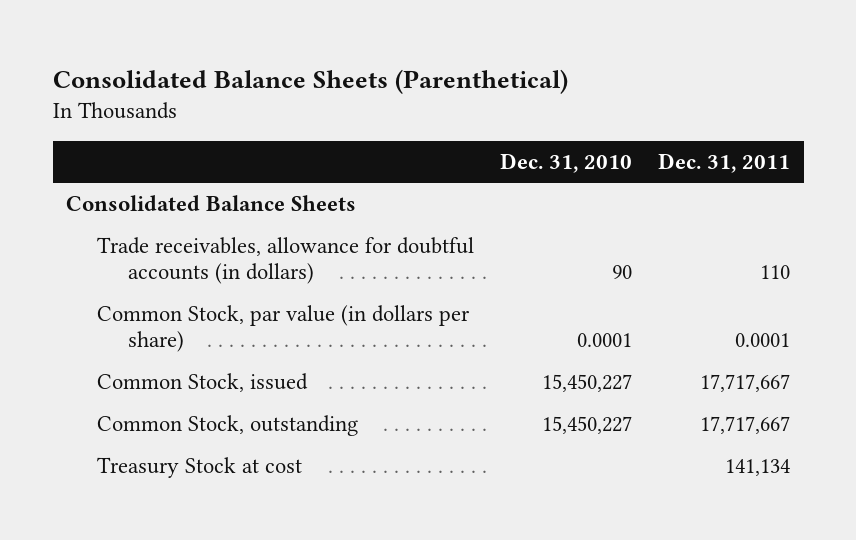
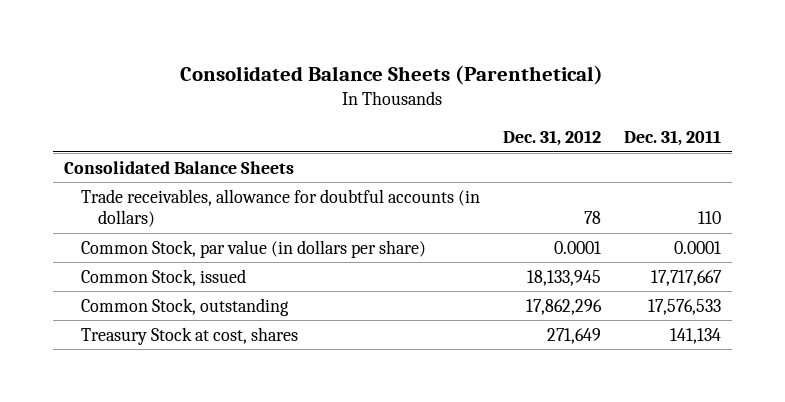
[500,152,633,173] Dec. 31, 2010 -> none
none -> [502,130,601,147] Dec. 31, 2012
[700,416,791,435] 17,717,667 -> [647,298,721,315] 17,576,533
[96,457,302,479] Treasury Stock at cost -> [81,326,299,345] Treasury Stock at cost, shares

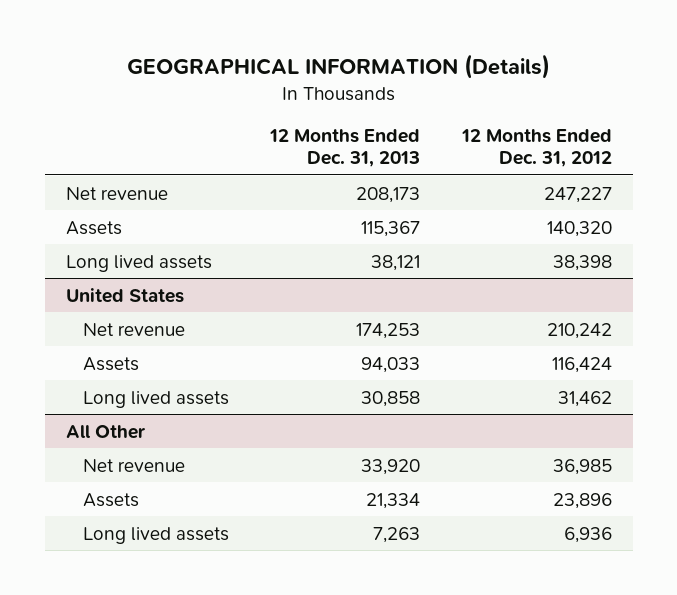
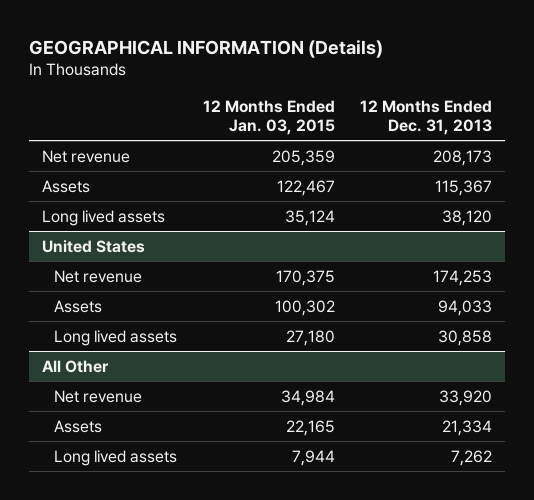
[460,129,612,168] 12 Months Ended Dec. 31, 2012 -> none
none -> [202,100,335,135] 12 Months Ended Jan. 03, 2015
[371,254,421,271] 38,121 -> [442,209,493,226] 38,120
[373,526,421,543] 7,263 -> [451,449,493,466] 7,262

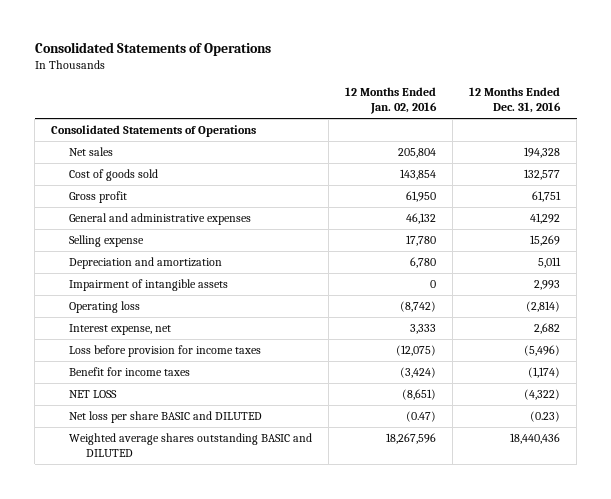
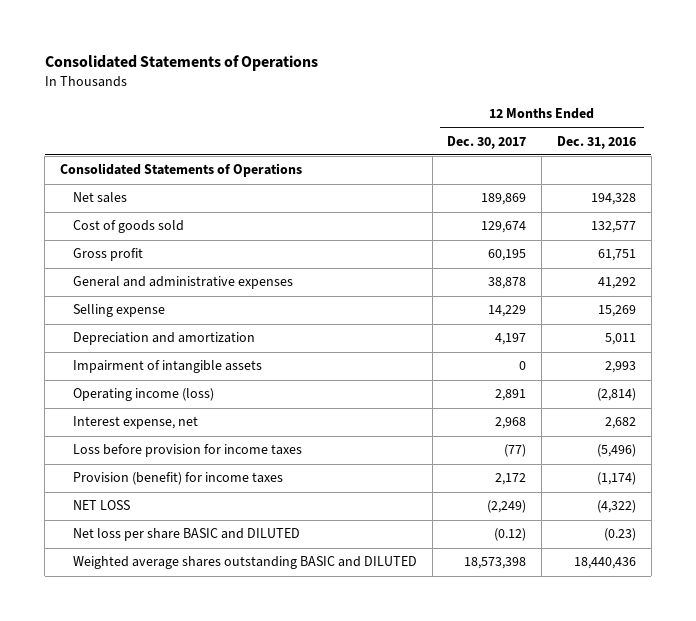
[344,87,437,115] 12 Months Ended Jan. 02, 2016 -> none
none -> [447,135,527,149] Dec. 30, 2017
[68,301,140,314] Operating loss -> [72,388,214,402] Operating income (loss)
[68,367,190,377] Benefit for income taxes -> [72,472,283,486] Provision (benefit) for income taxes

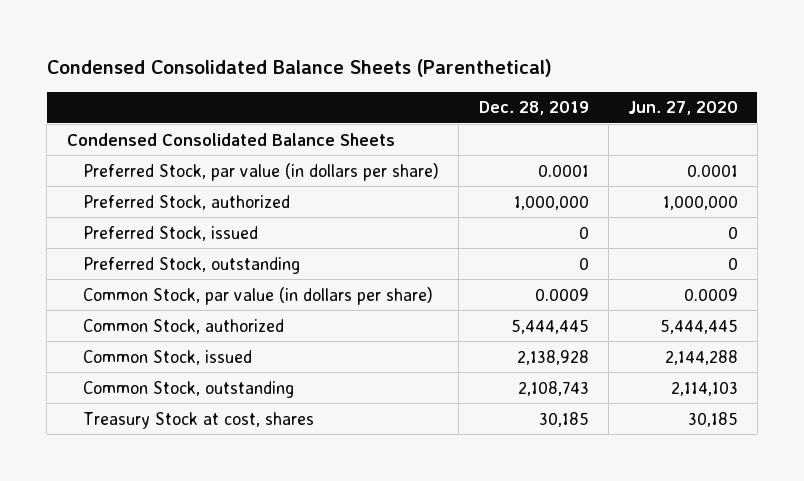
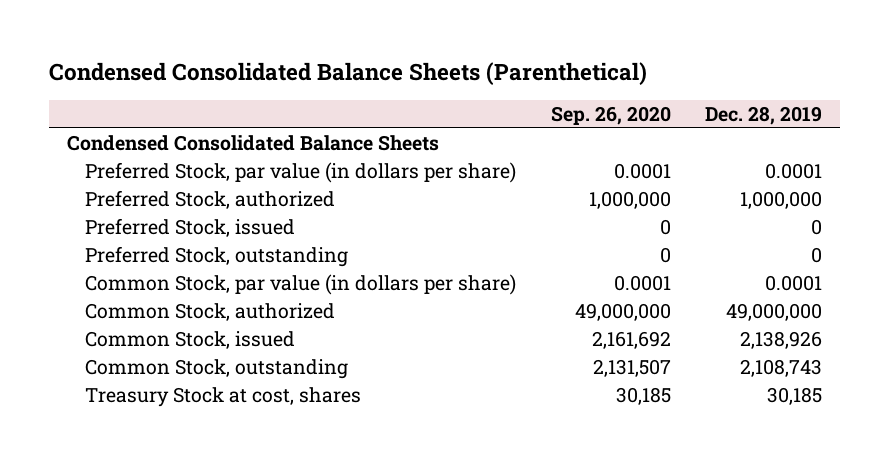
[627,101,738,116] Jun. 27, 2020 -> none
none -> [550,105,671,125] Sep. 26, 2020
[534,287,589,301] 0.0009 -> [765,275,823,292] 0.0001
[510,318,589,334] 5,444,445 -> [726,303,823,322] 49,000,000
[516,349,589,365] 2,138,928 -> [740,331,823,350] 2,138,926

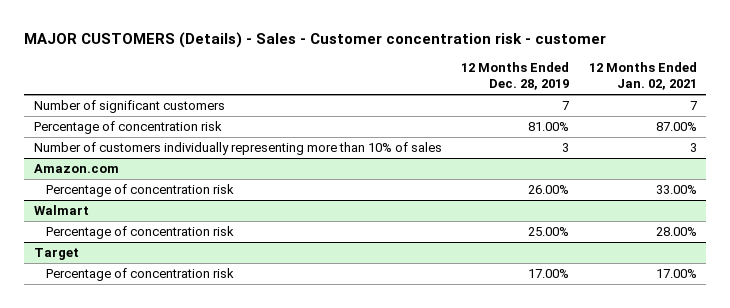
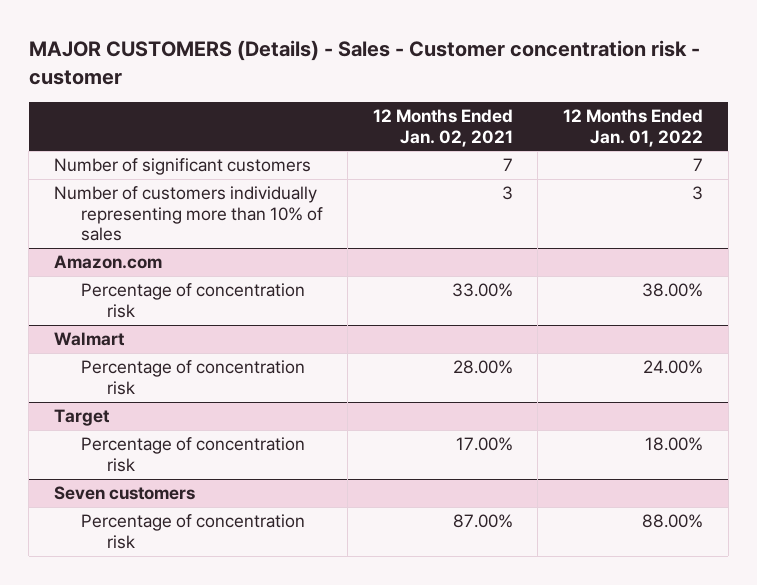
[461,62,570,91] 12 Months Ended Dec. 28, 2019 -> none
none -> [563,108,704,147] 12 Months Ended Jan. 01, 2022
[33,121,222,135] Percentage of concentration risk -> none
none -> [54,486,196,501] Seven customers
none -> [80,514,305,549] Percentage of concentration risk

